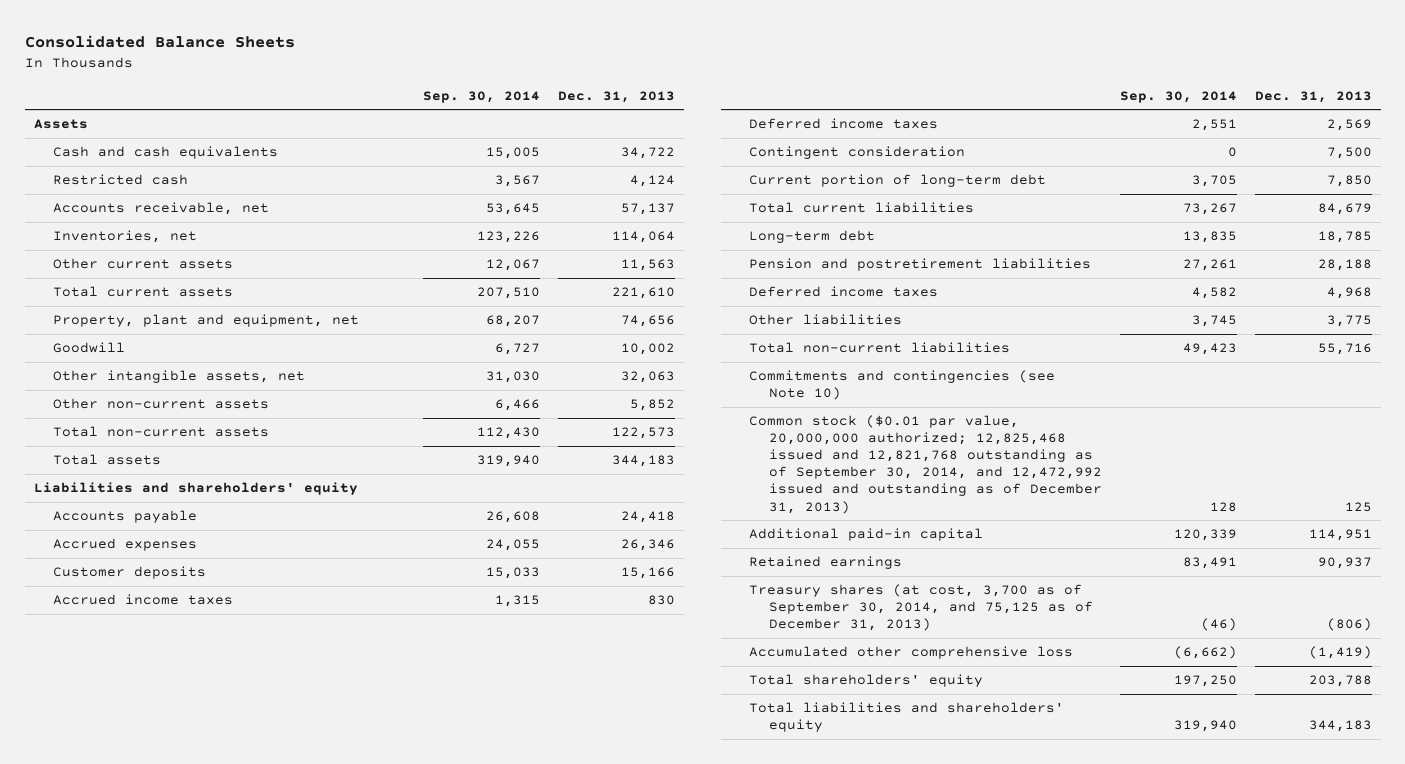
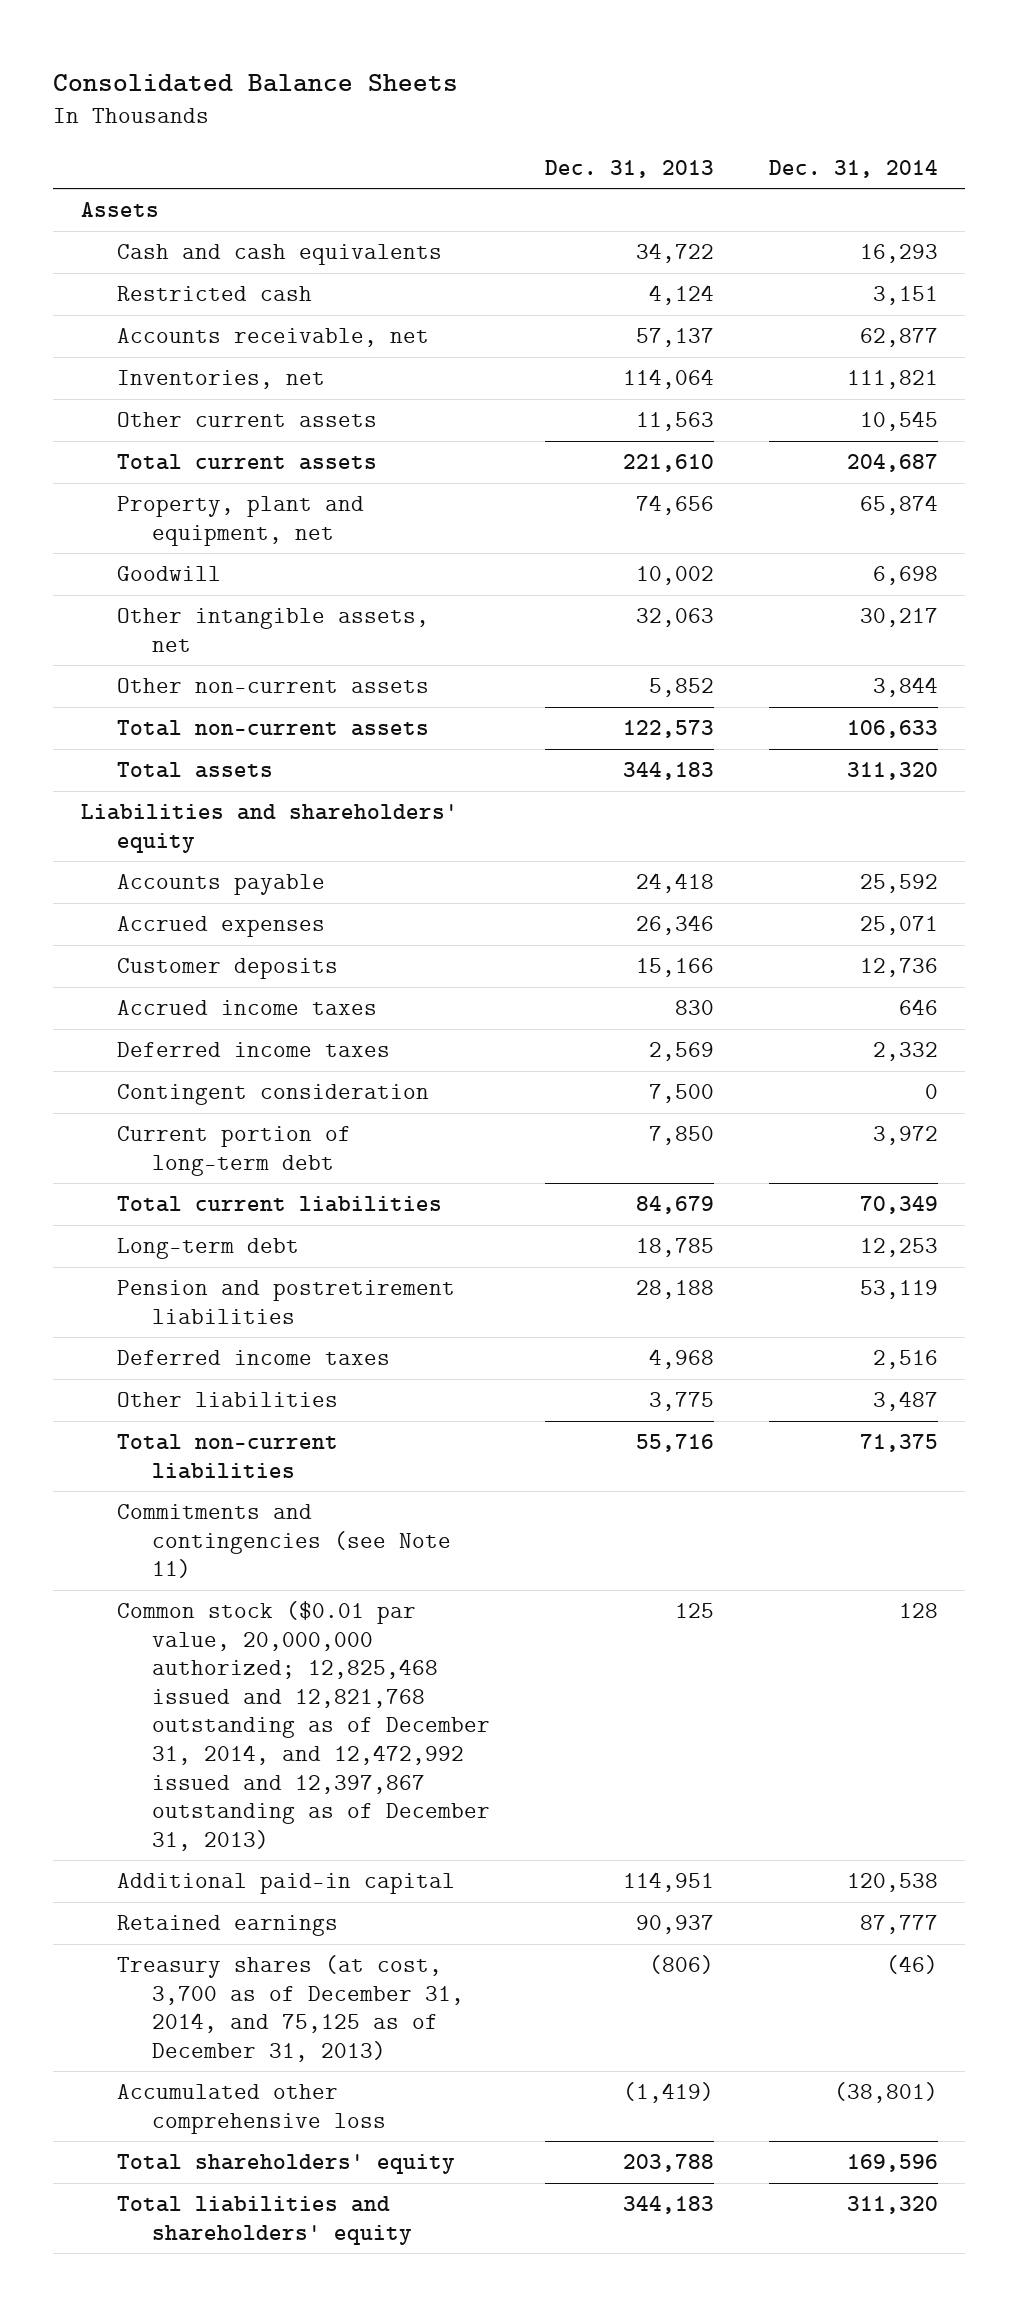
[423,90,541,103] Sep. 30, 2014 -> none
none -> [769,160,939,179] Dec. 31, 2014
[749,370,1056,401] Commitments and contingencies (see Note 10) -> [116,1504,452,1579] Commitments and contingencies (see Note 11)
[749,415,1102,514] Common stock ($0.01 par value, 20,000,000 authorized; 12,825,468 issued and 12,821,768 outstanding as of September 30, 2014, and 12,472,992 issued and outstanding as of December 31, 2013) -> [116,1601,491,1851] Common stock ($0.01 par value, 20,000,000 authorized; 12,825,468 issued and 12,821,768 outstanding as of December 31, 2014, and 12,472,992 issued and 12,397,867 outstanding as of December 31, 2013)
[749,584,1093,632] Treasury shares (at cost, 3,700 as of September 30, 2014, and 75,125 as of December 31, 2013) -> [116,1955,465,2062] Treasury shares (at cost, 3,700 as of December 31, 2014, and 75,125 as of December 31, 2013)

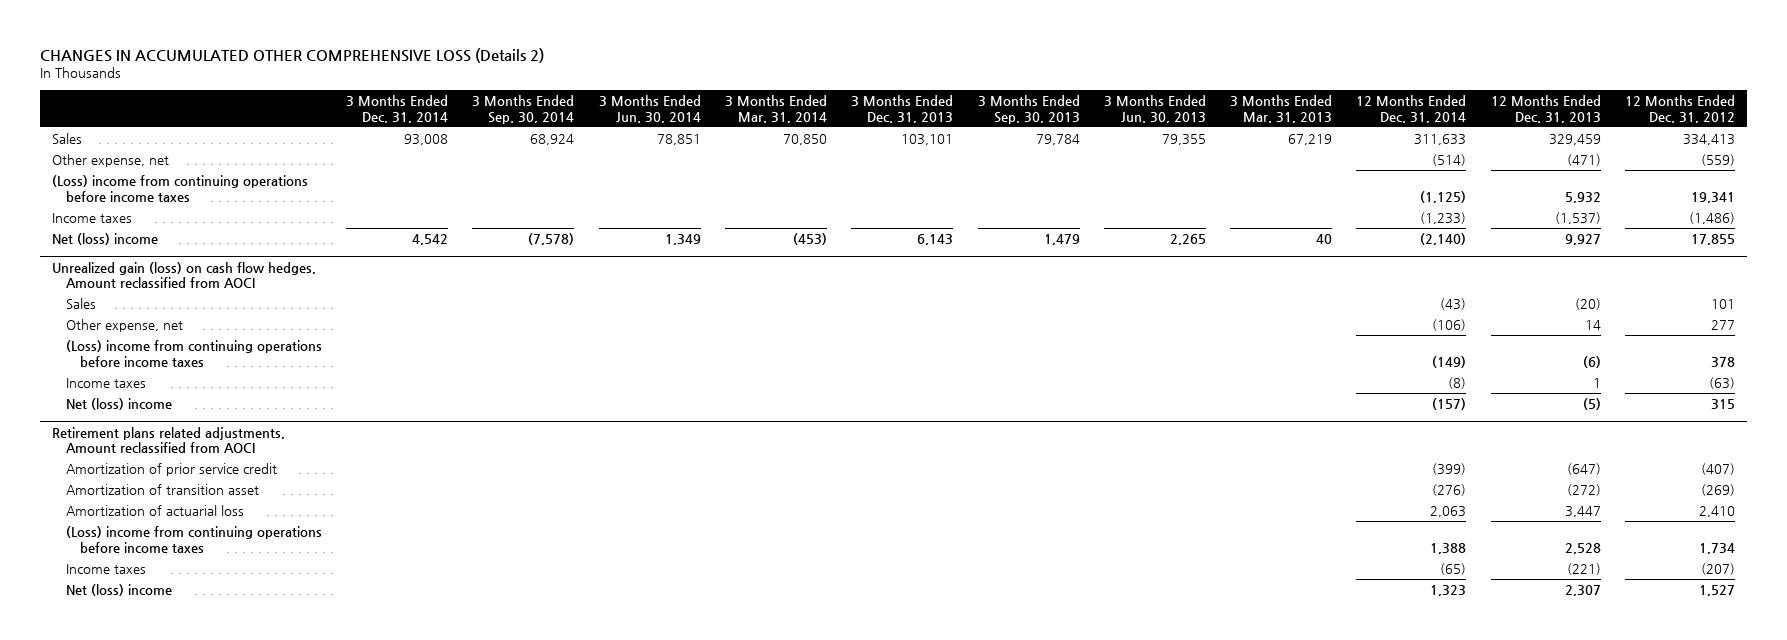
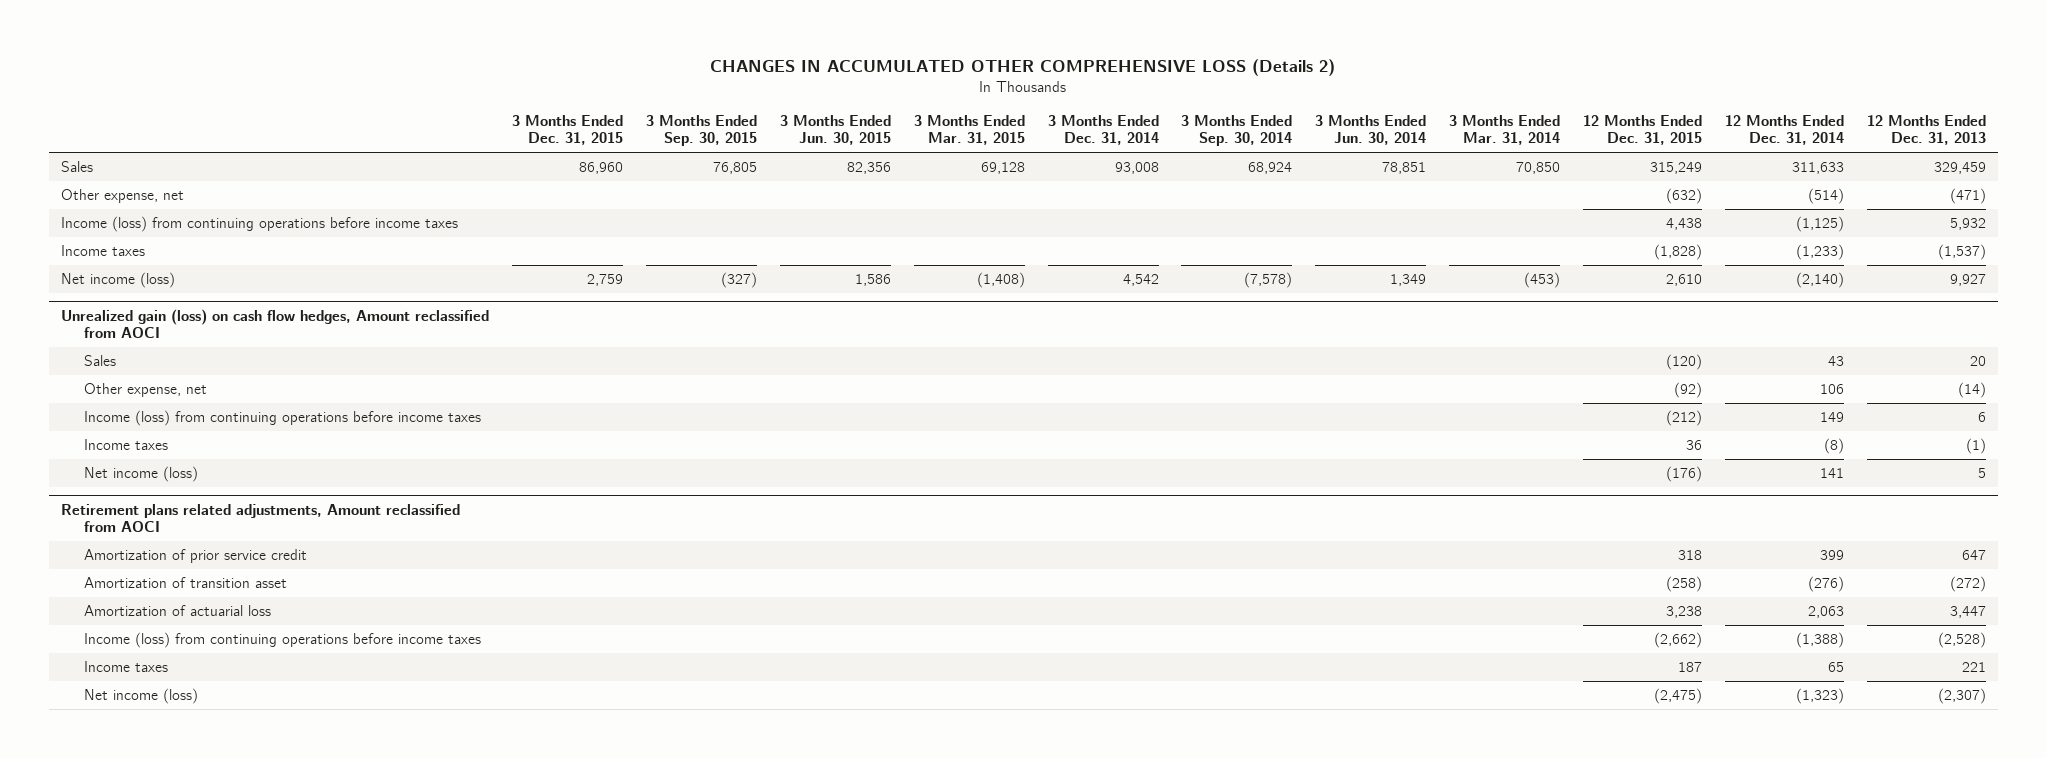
[851,95,954,123] 3 Months Ended Dec. 31, 2013 -> none
[977,95,1080,124] 3 Months Ended Sep. 30, 2013 -> none
[1103,95,1206,123] 3 Months Ended Jun. 30, 2013 -> none
[1230,95,1333,123] 3 Months Ended Mar. 31, 2013 -> none
[1624,95,1735,123] 12 Months Ended Dec. 31, 2012 -> none
none -> [511,114,623,146] 3 Months Ended Dec. 31, 2015
none -> [645,114,757,147] 3 Months Ended Sep. 30, 2015
none -> [779,114,891,146] 3 Months Ended Jun. 30, 2015
none -> [913,114,1025,146] 3 Months Ended Mar. 31, 2015
none -> [1583,114,1703,146] 12 Months Ended Dec. 31, 2015
[51,175,308,202] (Loss) income from continuing operations before income taxes -> [60,215,458,232] Income (loss) from continuing operations before income taxes
[51,233,158,246] Net (loss) income -> [60,271,175,288] Net income (loss)
[1440,298,1467,311] (43) -> [1828,355,1845,366] 43
[1574,298,1601,311] (20) -> [1970,355,1987,366] 20
[1432,319,1467,332] (106) -> [1820,383,1845,394] 106
[1584,320,1601,331] 14 -> [1958,381,1987,398] (14)
[65,340,322,367] (Loss) income from continuing operations before income taxes -> [83,409,481,426] Income (loss) from continuing operations before income taxes
[1432,355,1467,368] (149) -> [1820,411,1845,422] 149
[1582,355,1601,368] (6) -> [1978,411,1987,422] 6
[1592,378,1601,389] 1 -> [1966,437,1987,454] (1)
[65,398,172,411] Net (loss) income -> [83,465,198,482] Net income (loss)
[1432,398,1467,411] (157) -> [1820,467,1845,478] 141
[1582,398,1601,411] (5) -> [1978,467,1987,478] 5
[1432,463,1467,476] (399) -> [1820,549,1845,560] 399
[1566,463,1601,476] (647) -> [1962,549,1987,560] 647
[65,526,322,553] (Loss) income from continuing operations before income taxes -> [83,631,481,648] Income (loss) from continuing operations before income taxes
[1430,542,1467,554] 1,388 -> [1796,631,1845,648] (1,388)
[1564,542,1601,554] 2,528 -> [1938,631,1987,648] (2,528)
[1440,563,1467,576] (65) -> [1828,661,1845,672] 65
[1566,563,1601,576] (221) -> [1962,661,1987,672] 221
[65,584,172,597] Net (loss) income -> [83,687,198,704] Net income (loss)
[1430,585,1467,597] 1,323 -> [1796,687,1845,704] (1,323)
[1564,585,1601,597] 2,307 -> [1938,687,1987,704] (2,307)

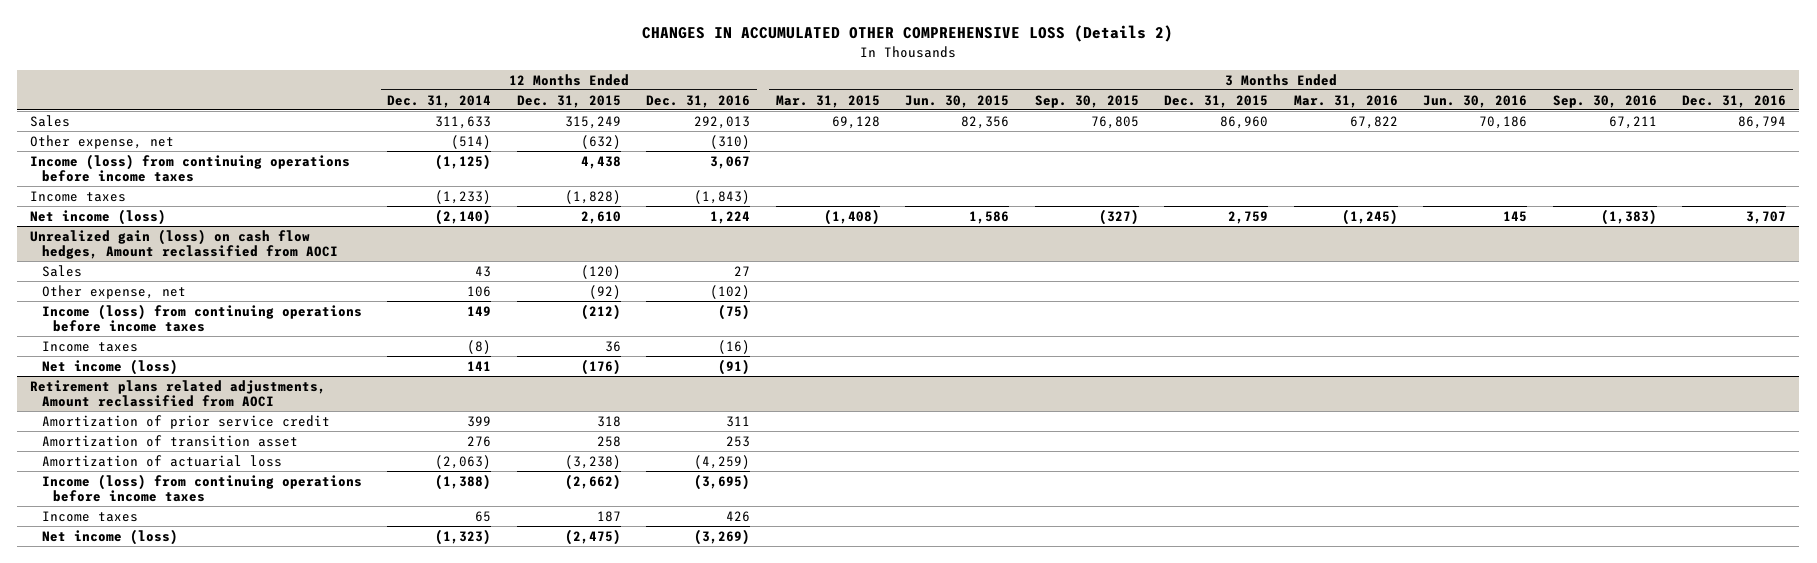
[1047,114,1159,146] 3 Months Ended Dec. 31, 2014 -> none
[1181,114,1293,147] 3 Months Ended Sep. 30, 2014 -> none
[1315,114,1427,146] 3 Months Ended Jun. 30, 2014 -> none
[1449,114,1561,146] 3 Months Ended Mar. 31, 2014 -> none
[1867,114,1987,146] 12 Months Ended Dec. 31, 2013 -> none
none -> [646,94,751,108] Dec. 31, 2016
none -> [1293,94,1398,108] Mar. 31, 2016
none -> [1423,94,1528,108] Jun. 30, 2016
none -> [1552,94,1657,108] Sep. 30, 2016
none -> [1682,94,1787,108] Dec. 31, 2016
[1666,575,1703,592] (258) -> [596,435,621,447] 258
[1808,575,1845,592] (276) -> [467,435,492,447] 276
[1666,605,1703,618] 3,238 -> [564,454,621,469] (3,238)
[1808,605,1845,618] 2,063 -> [435,454,492,469] (2,063)

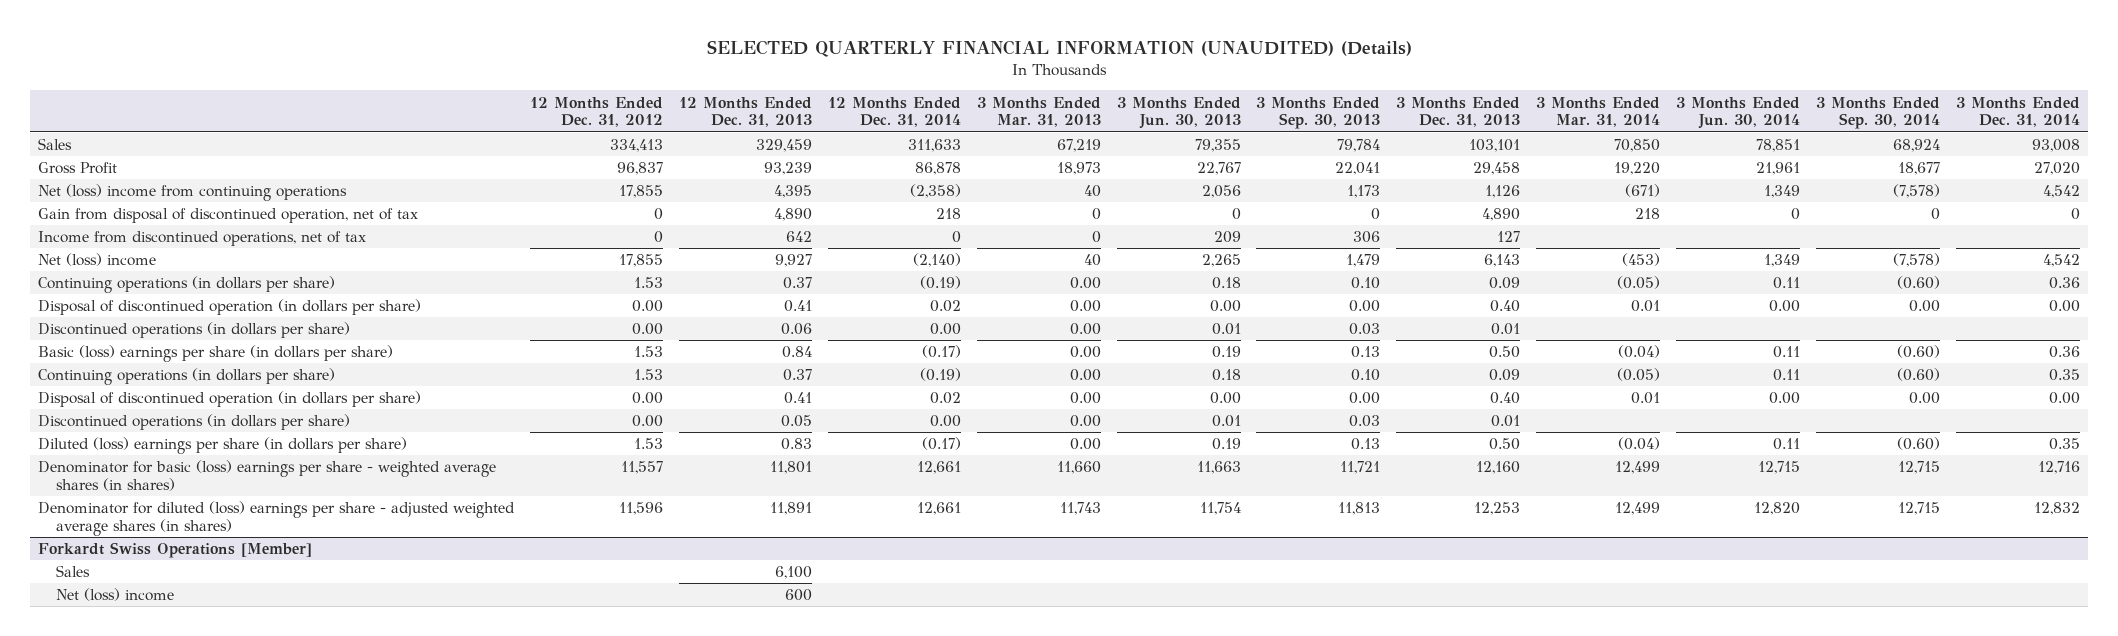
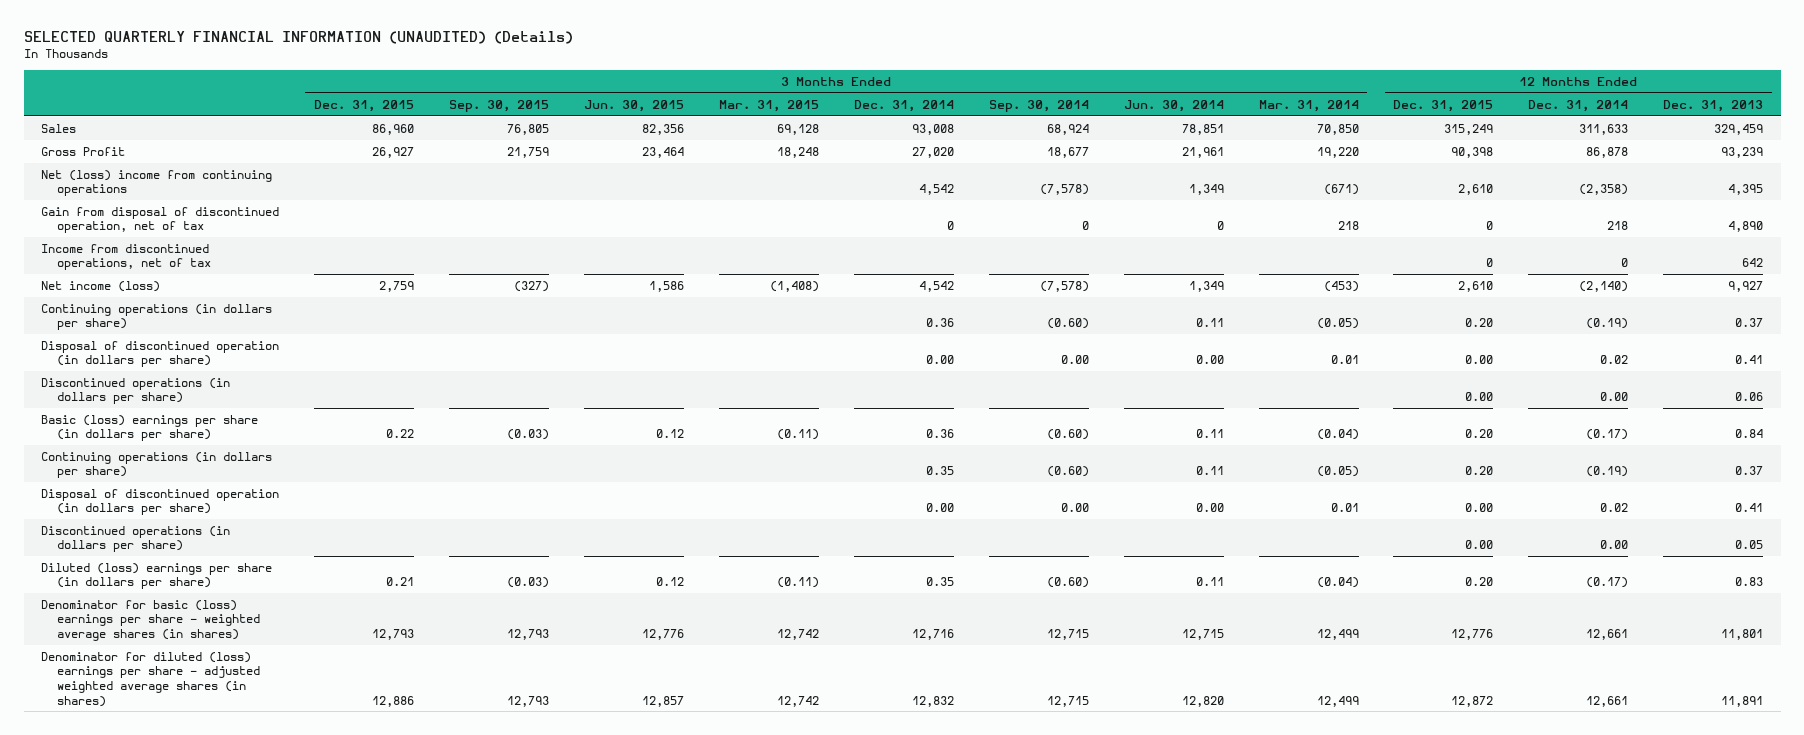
[529,96,663,128] 12 Months Ended Dec. 31, 2012 -> none
[976,96,1101,128] 3 Months Ended Mar. 31, 2013 -> none
[1116,96,1241,130] 3 Months Ended Jun. 30, 2013 -> none
[1256,96,1381,130] 3 Months Ended Sep. 30, 2013 -> none
[1396,96,1521,128] 3 Months Ended Dec. 31, 2013 -> none
none -> [314,99,415,112] Dec. 31, 2015
none -> [448,99,549,112] Sep. 30, 2015
none -> [583,99,684,112] Jun. 30, 2015
none -> [718,99,819,112] Mar. 31, 2015
none -> [1393,99,1494,112] Dec. 31, 2015
[37,253,156,267] Net (loss) income -> [41,280,161,292] Net income (loss)
[37,542,312,559] Forkardt Swiss Operations [Member] -> none
[55,565,90,578] Sales -> none
[55,588,174,602] Net (loss) income -> none

